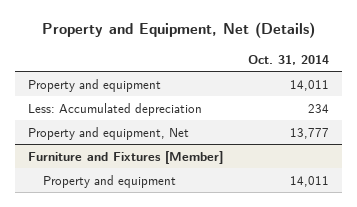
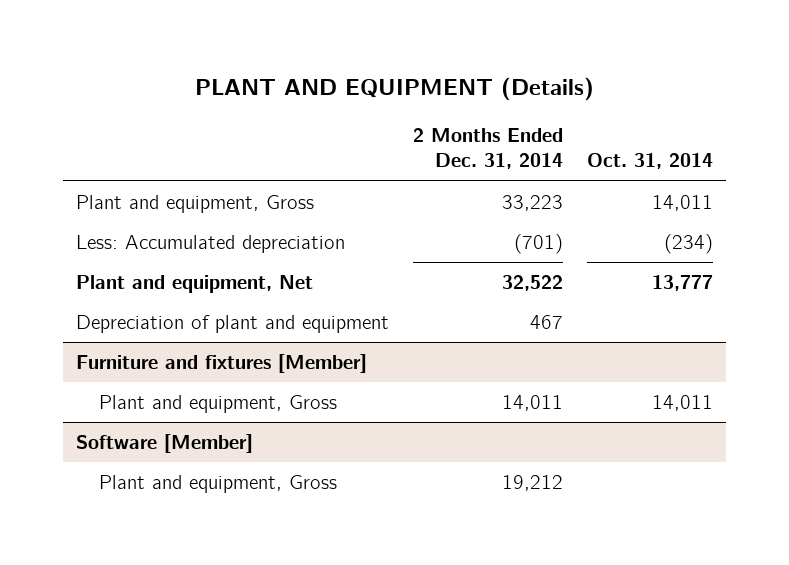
[41,22,315,39] Property and Equipment, Net (Details) -> [194,76,594,101] PLANT AND EQUIPMENT (Details)
none -> [413,128,564,170] 2 Months Ended Dec. 31, 2014
[27,78,161,92] Property and equipment -> [75,195,314,214] Plant and equipment, Gross
[308,103,330,113] 234 -> [664,234,714,255] (234)
[27,126,189,140] Property and equipment, Net -> [75,275,313,294] Plant and equipment, Net
none -> [75,315,389,334] Depreciation of plant and equipment
[27,150,223,164] Furniture and Fixtures [Member] -> [75,354,367,374] Furniture and fixtures [Member]
[42,174,176,188] Property and equipment -> [99,395,338,414] Plant and equipment, Gross
none -> [75,434,253,454] Software [Member]
none -> [99,475,338,494] Plant and equipment, Gross

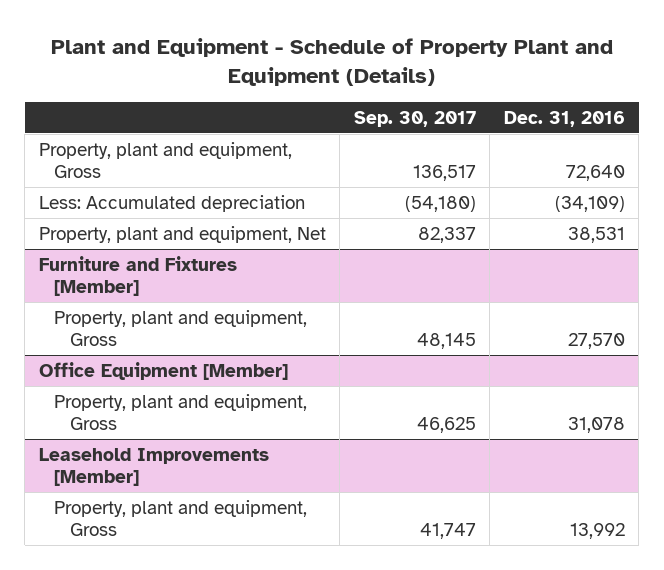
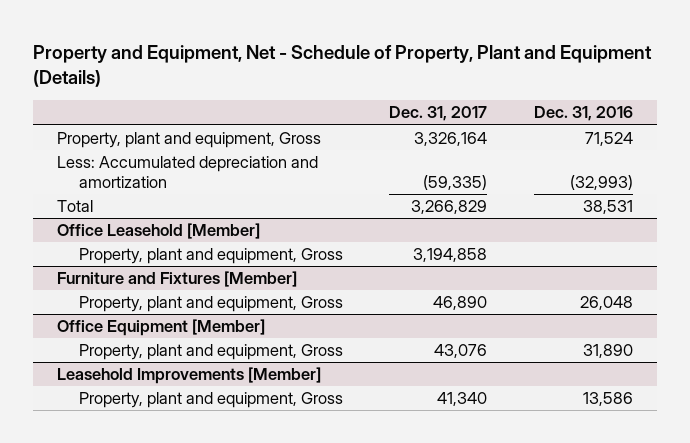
[50,38,613,87] Plant and Equipment - Schedule of Property Plant and Equipment (Details) -> [33,44,653,87] Property and Equipment, Net - Schedule of Property, Plant and Equipment (Details)
[353,110,476,127] Sep. 30, 2017 -> none
none -> [389,106,488,122] Dec. 31, 2017
[565,164,625,181] 72,640 -> [585,132,634,147] 71,524
[38,194,305,212] Less: Accumulated depreciation -> [56,156,318,189] Less: Accumulated depreciation and amortization
[554,195,625,212] (34,109) -> [570,175,634,191] (32,993)
[38,225,326,243] Property, plant and equipment, Net -> [56,200,93,213] Total
none -> [56,223,260,240] Office Leasehold [Member]
none -> [78,248,343,265] Property, plant and equipment, Gross
[567,332,625,349] 27,570 -> [580,296,634,311] 26,048
[567,416,625,433] 31,078 -> [583,344,634,359] 31,890
[569,522,625,539] 13,992 -> [583,392,634,407] 13,586

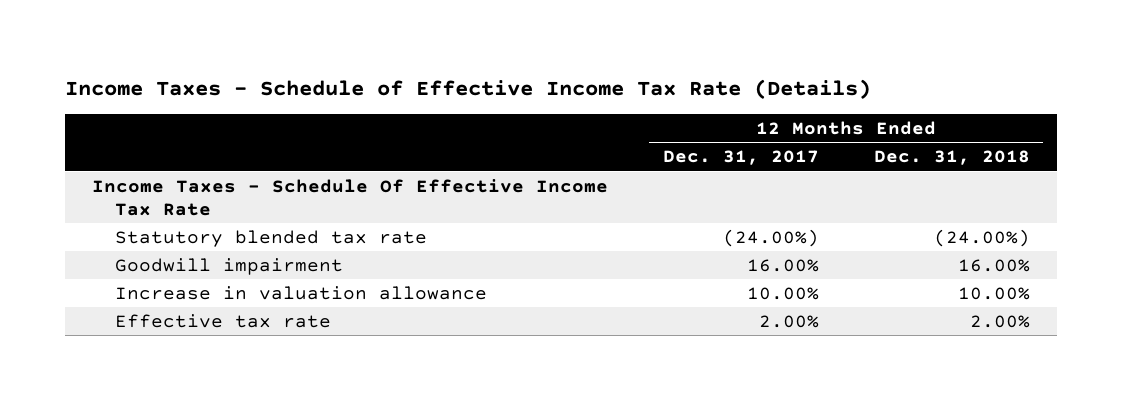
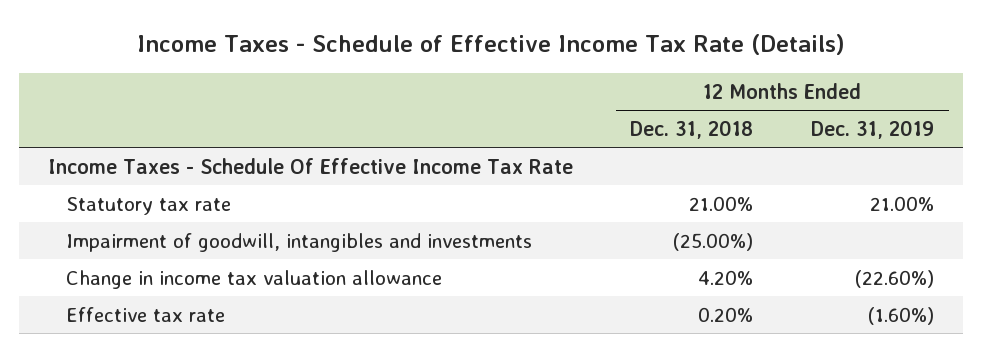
[662,150,819,166] Dec. 31, 2017 -> none
none -> [811,119,935,139] Dec. 31, 2019
[115,229,428,247] Statutory blended tax rate -> [66,196,232,215] Statutory tax rate
[933,228,1030,247] (24.00%) -> [689,195,754,211] 21.00%
[115,257,344,275] Goodwill impairment -> [66,232,533,252] Impairment of goodwill, intangibles and investments
[957,258,1030,272] 16.00% -> [673,232,754,251] (25.00%)
[115,285,488,300] Increase in valuation allowance -> [66,269,443,289] Change in income tax valuation allowance
[957,286,1030,300] 10.00% -> [698,269,754,285] 4.20%
[969,314,1030,328] 2.00% -> [698,306,754,322] 0.20%

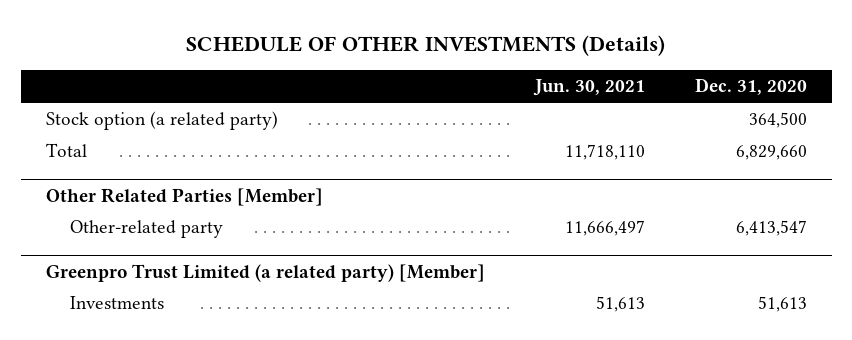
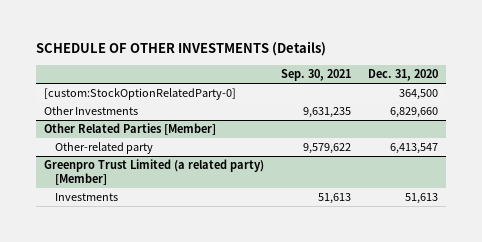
[532,79,645,97] Jun. 30, 2021 -> none
none -> [281,68,352,81] Sep. 30, 2021
[45,111,278,131] Stock option (a related party) -> [44,88,237,101] [custom:StockOptionRelatedParty-0]
[45,143,87,158] Total -> [44,106,139,116] Other Investments

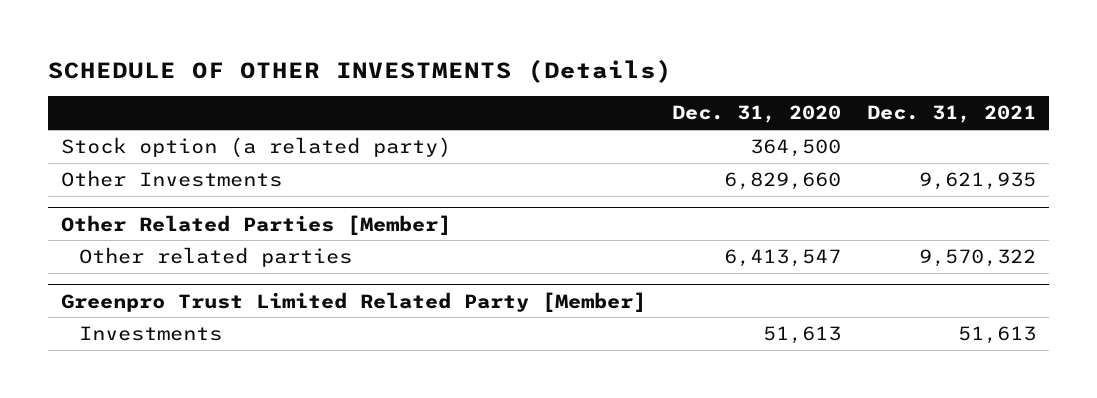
[281,68,352,81] Sep. 30, 2021 -> none
none -> [867,105,1037,124] Dec. 31, 2021
[44,88,237,101] [custom:StockOptionRelatedParty-0] -> [61,137,452,159] Stock option (a related party)
[54,142,153,155] Other-related party -> [78,247,352,268] Other related parties
[44,159,265,186] Greenpro Trust Limited (a related party) [Member] -> [61,291,647,312] Greenpro Trust Limited Related Party [Member]

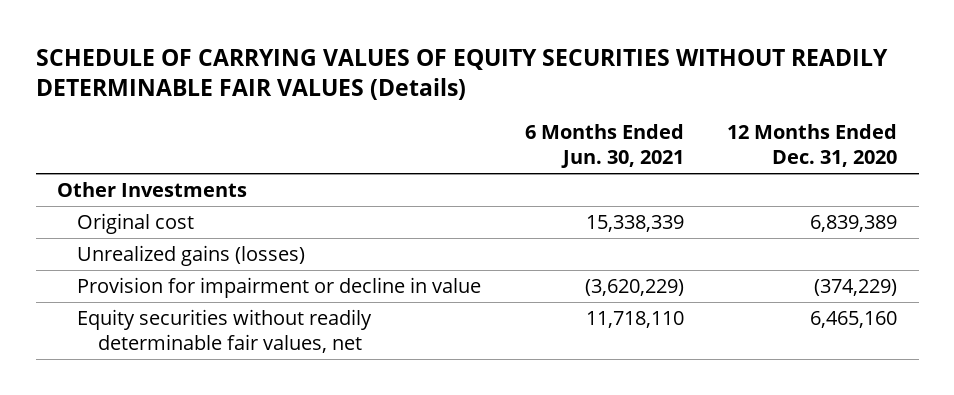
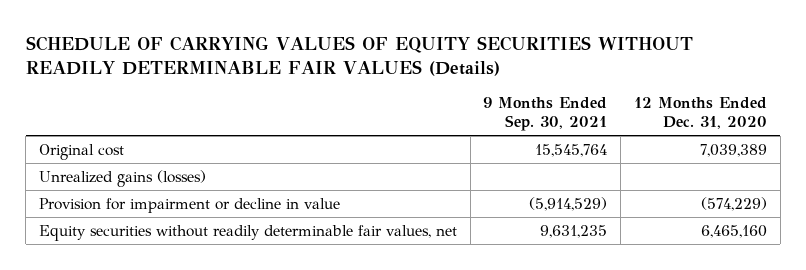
[524,124,684,169] 6 Months Ended Jun. 30, 2021 -> none
none -> [483,96,608,132] 9 Months Ended Sep. 30, 2021
[57,182,248,198] Other Investments -> none
[810,215,898,233] 6,839,389 -> [700,143,768,157] 7,039,389
[814,279,898,297] (374,229) -> [701,196,768,211] (574,229)

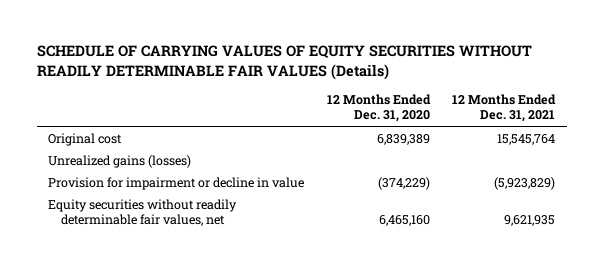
[483,96,608,132] 9 Months Ended Sep. 30, 2021 -> none
none -> [452,94,557,123] 12 Months Ended Dec. 31, 2021
[700,143,768,157] 7,039,389 -> [376,133,430,145] 6,839,389
[701,196,768,211] (574,229) -> [377,176,430,190] (374,229)

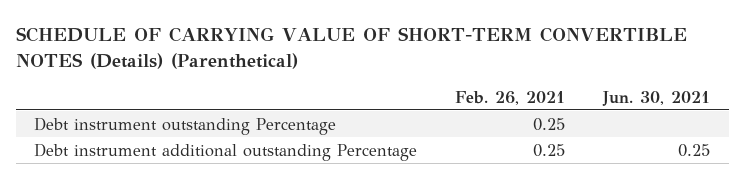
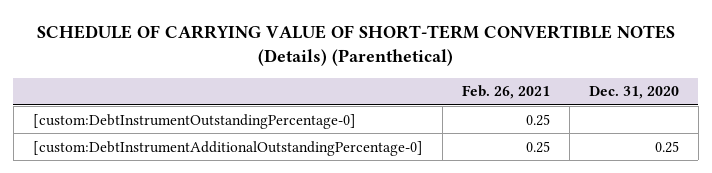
[601,90,710,106] Jun. 30, 2021 -> none
none -> [588,86,679,100] Dec. 31, 2020
[34,116,337,135] Debt instrument outstanding Percentage -> [32,113,356,129] [custom:DebtInstrumentOutstandingPercentage-0]
[34,142,418,161] Debt instrument additional outstanding Percentage -> [32,140,423,156] [custom:DebtInstrumentAdditionalOutstandingPercentage-0]

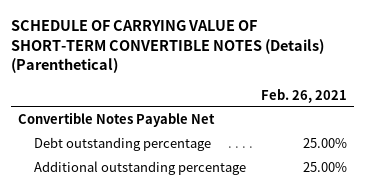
[588,86,679,100] Dec. 31, 2020 -> none
[32,113,356,129] [custom:DebtInstrumentOutstandingPercentage-0] -> none
[32,140,423,156] [custom:DebtInstrumentAdditionalOutstandingPercentage-0] -> none
none -> [18,112,216,128] Convertible Notes Payable Net
none -> [33,137,211,152] Debt outstanding percentage
none -> [33,161,246,176] Additional outstanding percentage

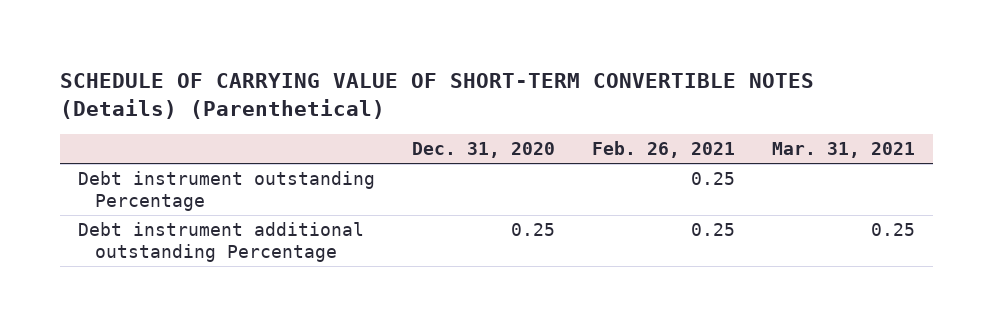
none -> [412,142,556,159] Dec. 31, 2020
none -> [771,142,915,159] Mar. 31, 2021
[18,112,216,128] Convertible Notes Payable Net -> none
[33,137,211,152] Debt outstanding percentage -> [78,171,376,211] Debt instrument outstanding Percentage
[302,138,347,149] 25.00% -> [691,172,736,186] 0.25
[33,161,246,176] Additional outstanding percentage -> [78,222,365,262] Debt instrument additional outstanding Percentage
[302,162,347,173] 25.00% -> [691,223,736,237] 0.25

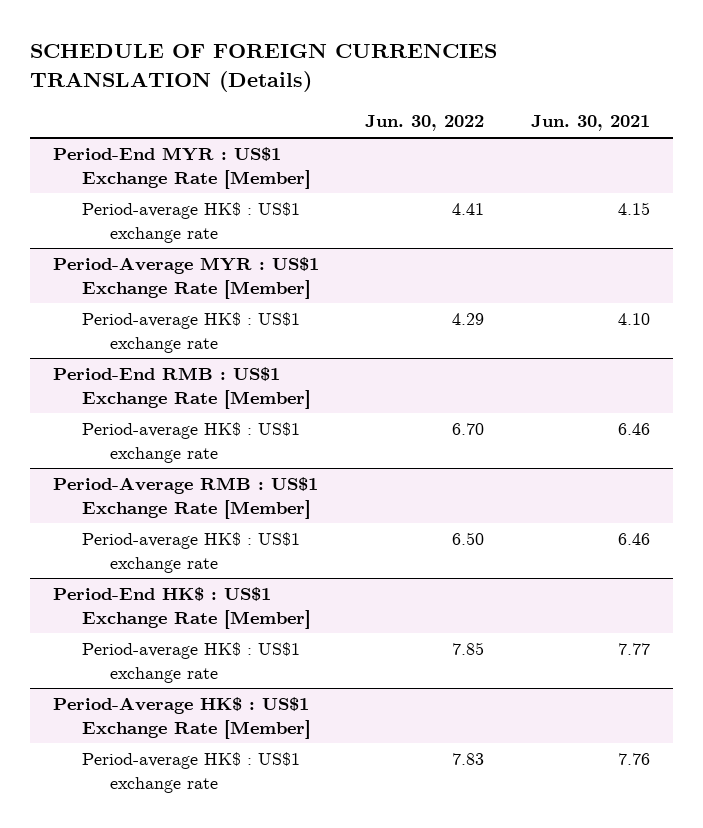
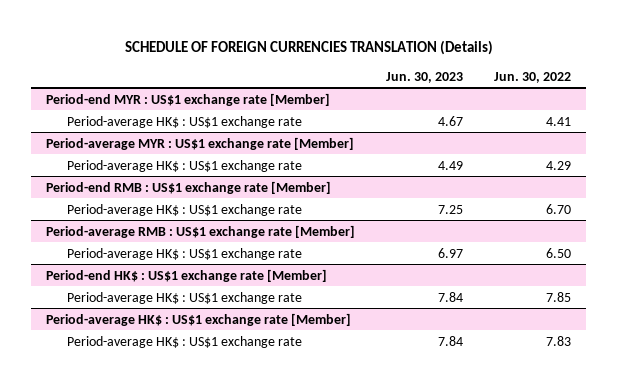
[530,115,650,132] Jun. 30, 2021 -> none
none -> [386,71,464,83] Jun. 30, 2023
[53,147,311,189] Period-End MYR : US$1 Exchange Rate [Member] -> [46,92,331,106] Period-end MYR : US$1 exchange rate [Member]
[53,257,320,299] Period-Average MYR : US$1 Exchange Rate [Member] -> [46,136,355,150] Period-average MYR : US$1 exchange rate [Member]
[53,367,311,409] Period-End RMB : US$1 Exchange Rate [Member] -> [46,180,332,194] Period-end RMB : US$1 exchange rate [Member]
[53,477,319,519] Period-Average RMB : US$1 Exchange Rate [Member] -> [46,224,356,238] Period-average RMB : US$1 exchange rate [Member]
[53,587,311,629] Period-End HK$ : US$1 Exchange Rate [Member] -> [46,268,328,282] Period-end HK$ : US$1 exchange rate [Member]
[53,697,311,739] Period-Average HK$ : US$1 Exchange Rate [Member] -> [46,312,352,326] Period-average HK$ : US$1 exchange rate [Member]

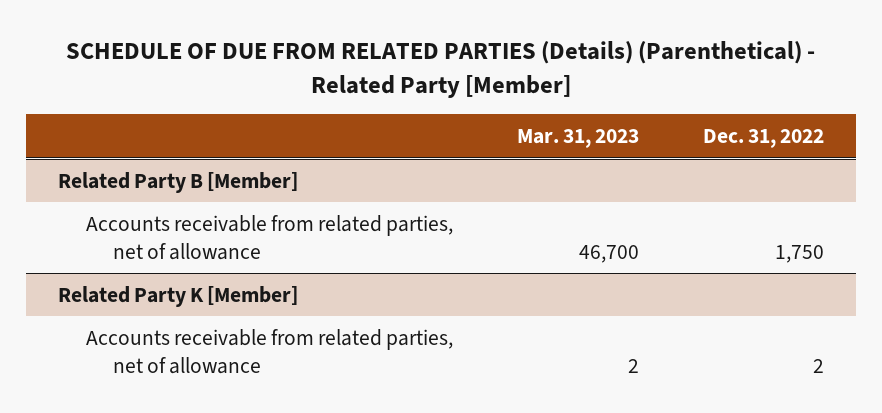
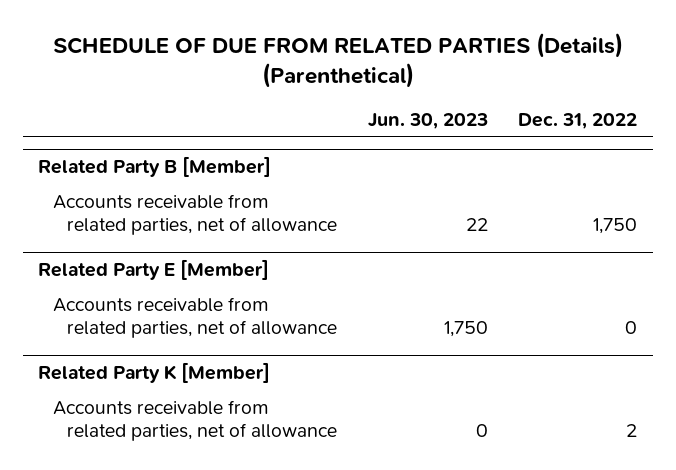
[65,41,815,98] SCHEDULE OF DUE FROM RELATED PARTIES (Details) (Parenthetical) - Related Party [Member] -> [52,33,623,89] SCHEDULE OF DUE FROM RELATED PARTIES (Details) (Parenthetical)
[516,129,639,149] Mar. 31, 2023 -> none
none -> [367,113,488,130] Jun. 30, 2023
none -> [38,259,270,281] Related Party E [Member]
none -> [52,296,337,338] Accounts receivable from related parties, net of allowance

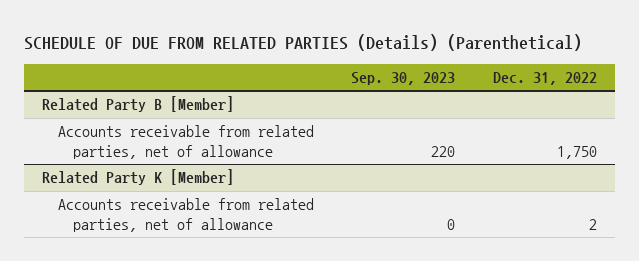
[367,113,488,130] Jun. 30, 2023 -> none
none -> [351,71,456,85] Sep. 30, 2023
[38,259,270,281] Related Party E [Member] -> none
[52,296,337,338] Accounts receivable from related parties, net of allowance -> none

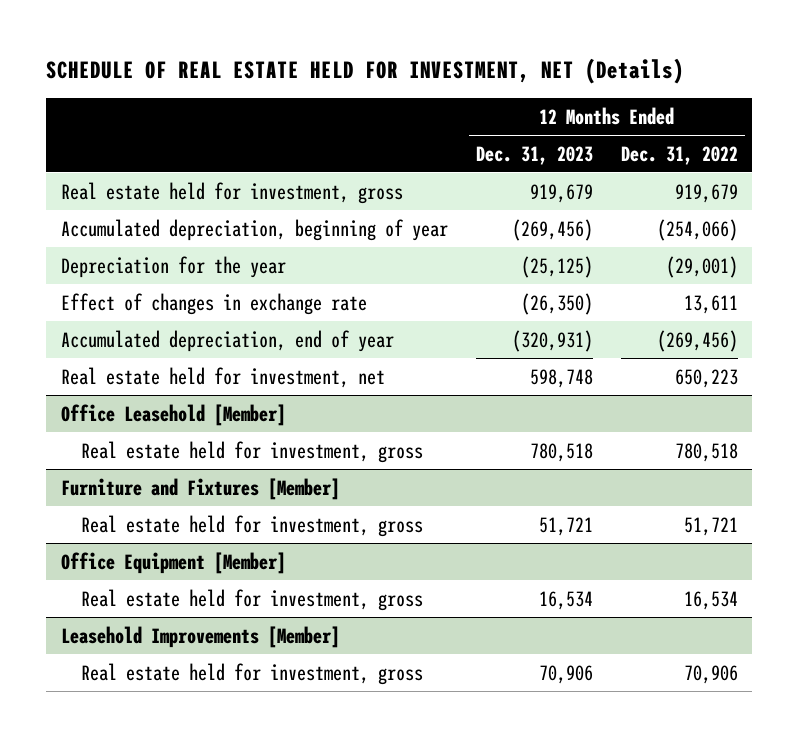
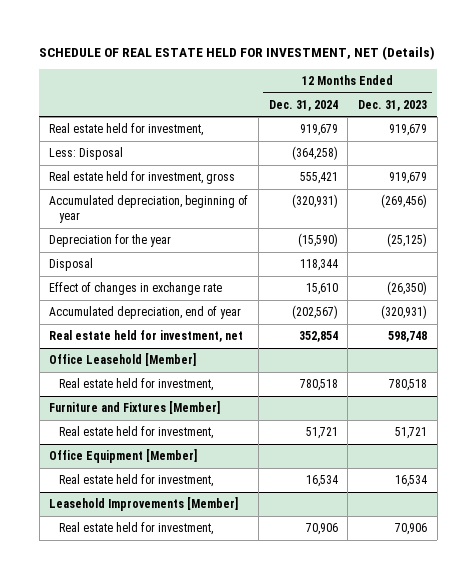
[620,145,738,165] Dec. 31, 2022 -> none
none -> [268,99,338,111] Dec. 31, 2024
none -> [49,122,204,136] Real estate held for investment,
none -> [49,146,124,160] Less: Disposal
none -> [49,257,94,271] Disposal
[80,440,423,463] Real estate held for investment, gross -> [58,377,213,391] Real estate held for investment,
[80,514,423,537] Real estate held for investment, gross -> [58,425,213,439] Real estate held for investment,
[80,588,423,611] Real estate held for investment, gross -> [58,473,213,487] Real estate held for investment,
[80,662,423,685] Real estate held for investment, gross -> [58,521,213,535] Real estate held for investment,

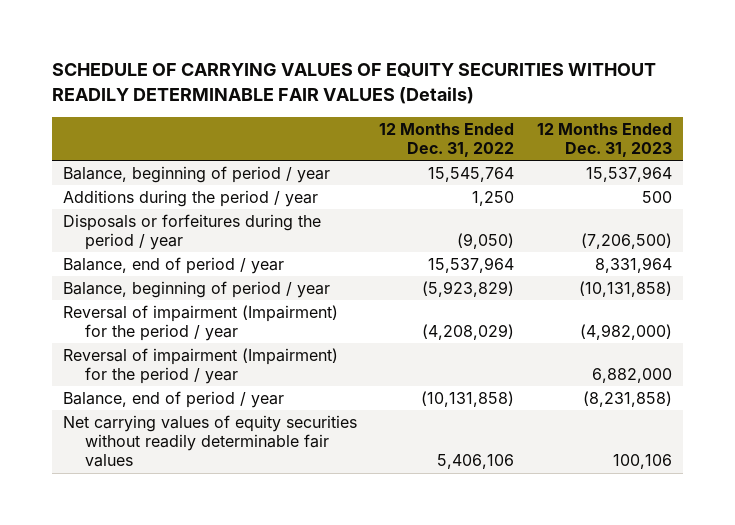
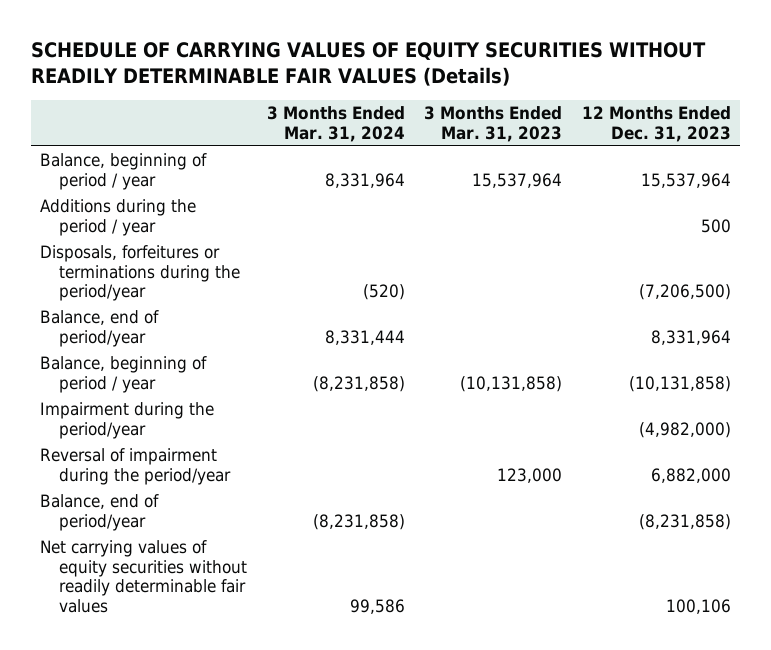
[379,122,515,158] 12 Months Ended Dec. 31, 2022 -> none
none -> [266,106,405,142] 3 Months Ended Mar. 31, 2024
none -> [424,106,563,142] 3 Months Ended Mar. 31, 2023
[63,213,322,251] Disposals or forfeitures during the period / year -> [40,245,241,302] Disposals, forfeitures or terminations during the period/year
[63,256,285,274] Balance, end of period / year -> [40,310,160,347] Balance, end of period/year
[63,304,339,342] Reversal of impairment (Impairment) for the period / year -> [40,402,215,439] Impairment during the period/year
[63,347,339,385] Reversal of impairment (Impairment) for the period / year -> [40,448,232,485] Reversal of impairment during the period/year
[63,390,285,408] Balance, end of period / year -> [40,494,160,531] Balance, end of period/year

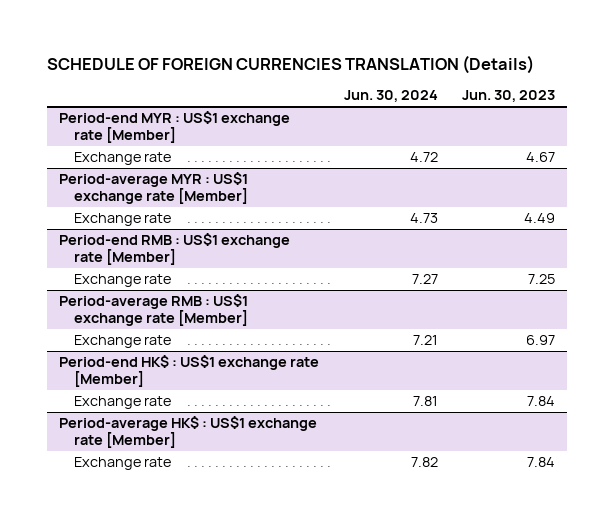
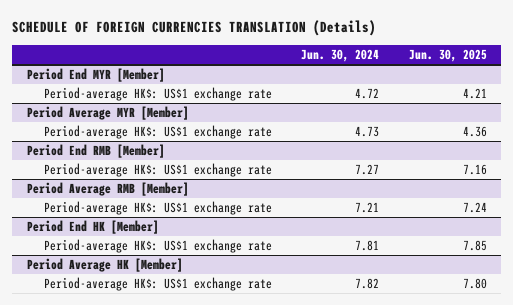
[462,90,556,103] Jun. 30, 2023 -> none
none -> [408,48,487,62] Jun. 30, 2025
[59,111,291,144] Period-end MYR : US$1 exchange rate [Member] -> [26,68,165,83] Period End MYR [Member]
[73,152,171,166] Exchange rate -> [43,87,272,102] Period-average HK$: US$1 exchange rate
[59,172,249,205] Period-average MYR : US$1 exchange rate [Member] -> [26,106,189,121] Period Average MYR [Member]
[73,213,171,227] Exchange rate -> [43,125,272,140] Period-average HK$: US$1 exchange rate
[59,233,291,266] Period-end RMB : US$1 exchange rate [Member] -> [26,144,165,159] Period End RMB [Member]
[73,274,171,288] Exchange rate -> [43,163,272,178] Period-average HK$: US$1 exchange rate
[59,294,249,327] Period-average RMB : US$1 exchange rate [Member] -> [26,182,189,197] Period Average RMB [Member]
[73,335,171,349] Exchange rate -> [43,201,272,216] Period-average HK$: US$1 exchange rate
[59,355,320,388] Period-end HK$ : US$1 exchange rate [Member] -> [26,220,159,235] Period End HK [Member]
[73,396,171,410] Exchange rate -> [43,239,272,254] Period-average HK$: US$1 exchange rate
[59,416,318,449] Period-average HK$ : US$1 exchange rate [Member] -> [26,258,183,273] Period Average HK [Member]
[73,457,171,471] Exchange rate -> [43,277,272,292] Period-average HK$: US$1 exchange rate

